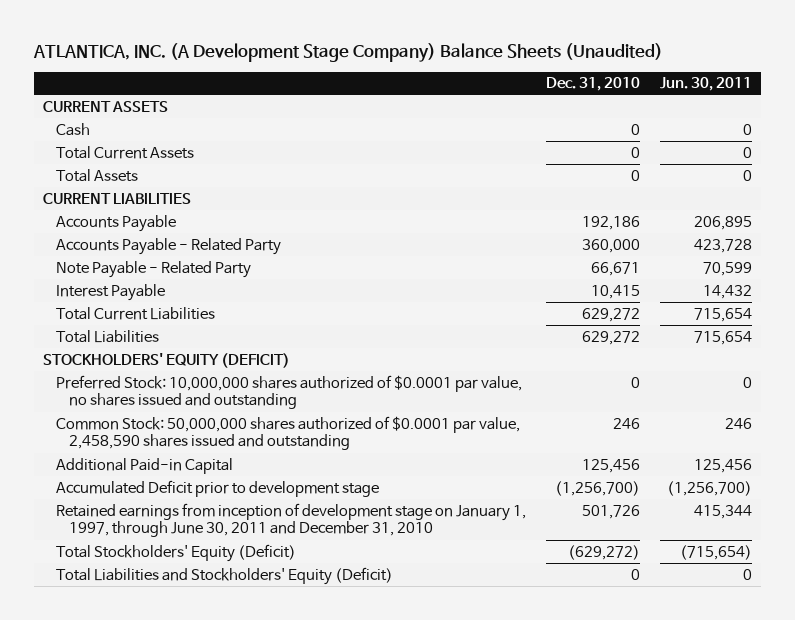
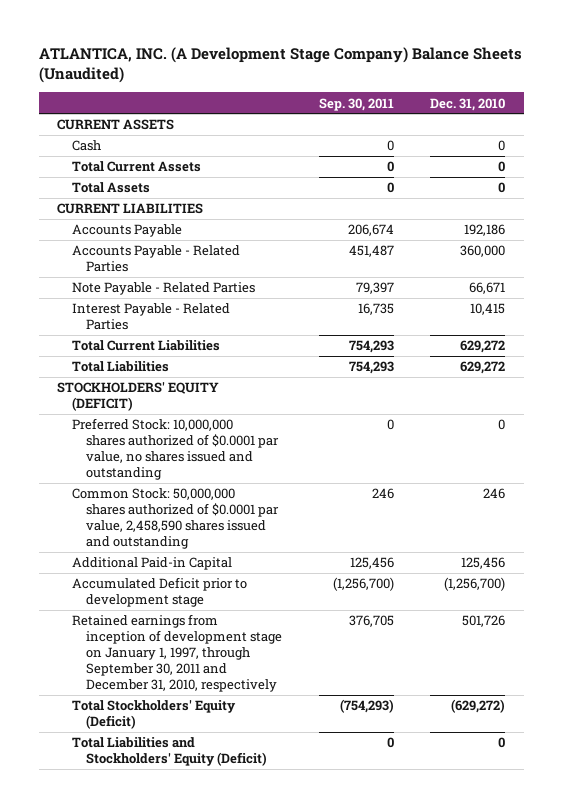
[659,77,752,92] Jun. 30, 2011 -> none
none -> [318,97,394,111] Sep. 30, 2011
[56,237,282,255] Accounts Payable - Related Party -> [71,245,240,273] Accounts Payable - Related Parties
[56,260,252,278] Note Payable - Related Party -> [71,282,255,296] Note Payable - Related Parties
[56,283,166,301] Interest Payable -> [71,303,230,331] Interest Payable - Related Parties
[56,502,527,538] Retained earnings from inception of development stage on January 1, 1997, through June 30, 2011 and December 31, 2010 -> [71,614,283,693] Retained earnings from inception of development stage on January 1, 1997, through September 30, 2011 and December 31, 2010, respectively

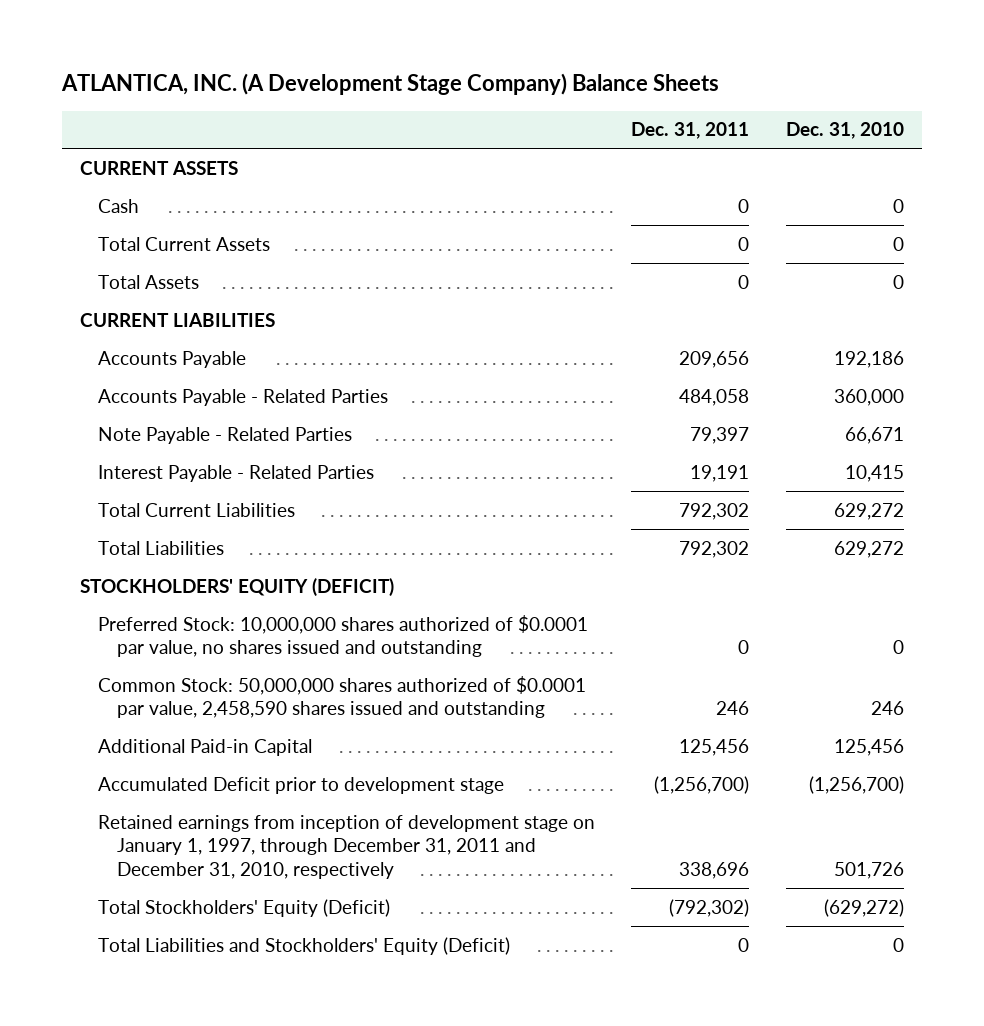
[39,47,523,84] ATLANTICA, INC. (A Development Stage Company) Balance Sheets (Unaudited) -> [60,73,719,96] ATLANTICA, INC. (A Development Stage Company) Balance Sheets
[318,97,394,111] Sep. 30, 2011 -> none
none -> [631,122,750,140] Dec. 31, 2011
[71,614,283,693] Retained earnings from inception of development stage on January 1, 1997, through September 30, 2011 and December 31, 2010, respectively -> [98,814,596,879] Retained earnings from inception of development stage on January 1, 1997, through December 31, 2011 and December 31, 2010, respectively

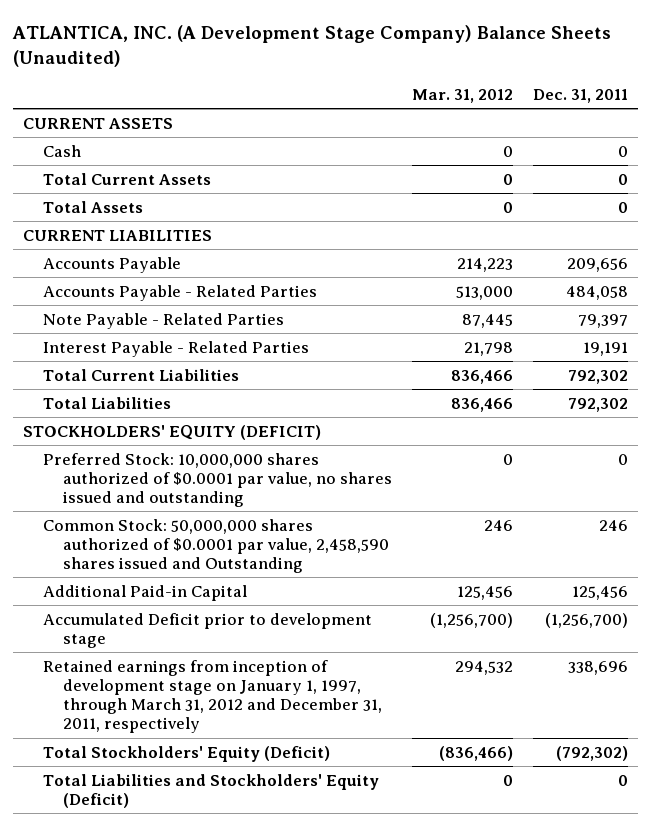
[60,73,719,96] ATLANTICA, INC. (A Development Stage Company) Balance Sheets -> [12,24,612,67] ATLANTICA, INC. (A Development Stage Company) Balance Sheets (Unaudited)
[785,122,904,140] Dec. 31, 2010 -> none
none -> [412,88,514,103] Mar. 31, 2012
[98,675,587,719] Common Stock: 50,000,000 shares authorized of $0.0001 par value, 2,458,590 shares issued and outstanding -> [43,518,389,574] Common Stock: 50,000,000 shares authorized of $0.0001 par value, 2,458,590 shares issued and Outstanding
[98,814,596,879] Retained earnings from inception of development stage on January 1, 1997, through December 31, 2011 and December 31, 2010, respectively -> [43,659,382,734] Retained earnings from inception of development stage on January 1, 1997, through March 31, 2012 and December 31, 2011, respectively

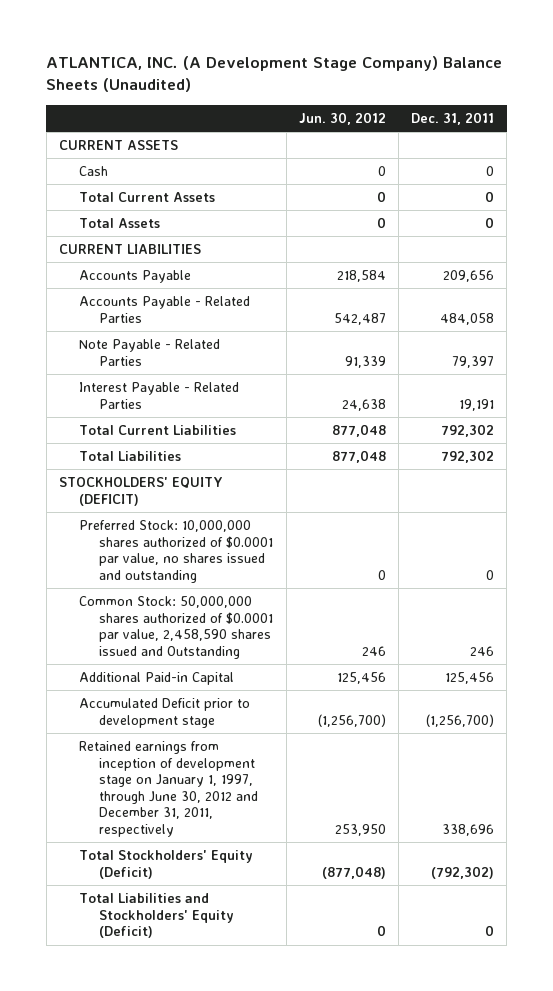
[412,88,514,103] Mar. 31, 2012 -> none
none -> [298,111,386,125] Jun. 30, 2012
[43,659,382,734] Retained earnings from inception of development stage on January 1, 1997, through March 31, 2012 and December 31, 2011, respectively -> [79,741,259,837] Retained earnings from inception of development stage on January 1, 1997, through June 30, 2012 and December 31, 2011, respectively

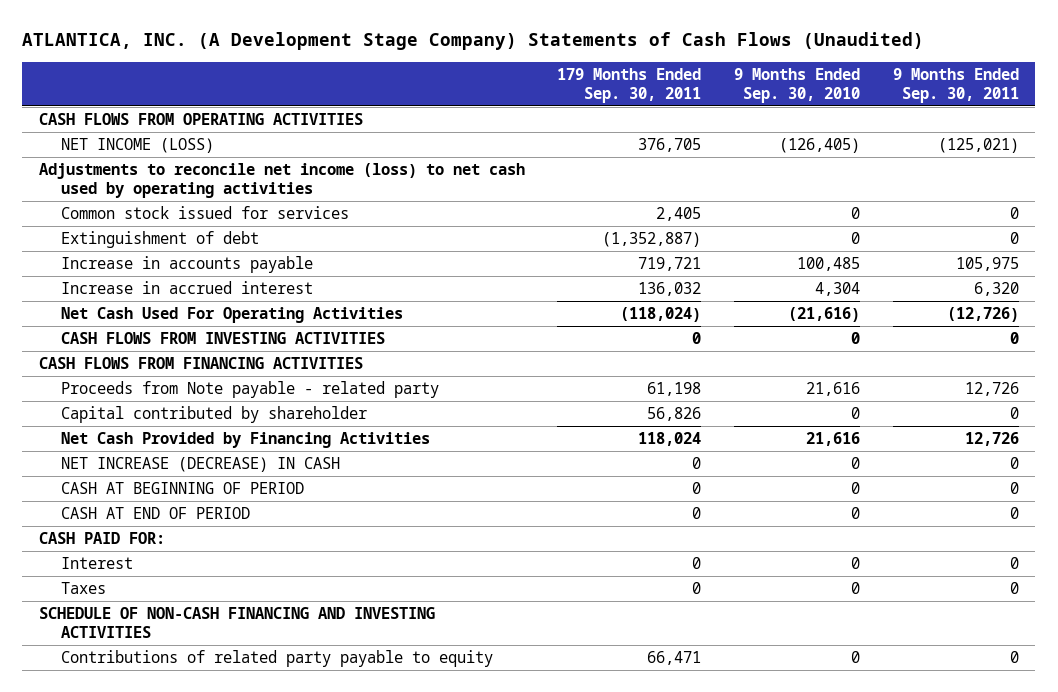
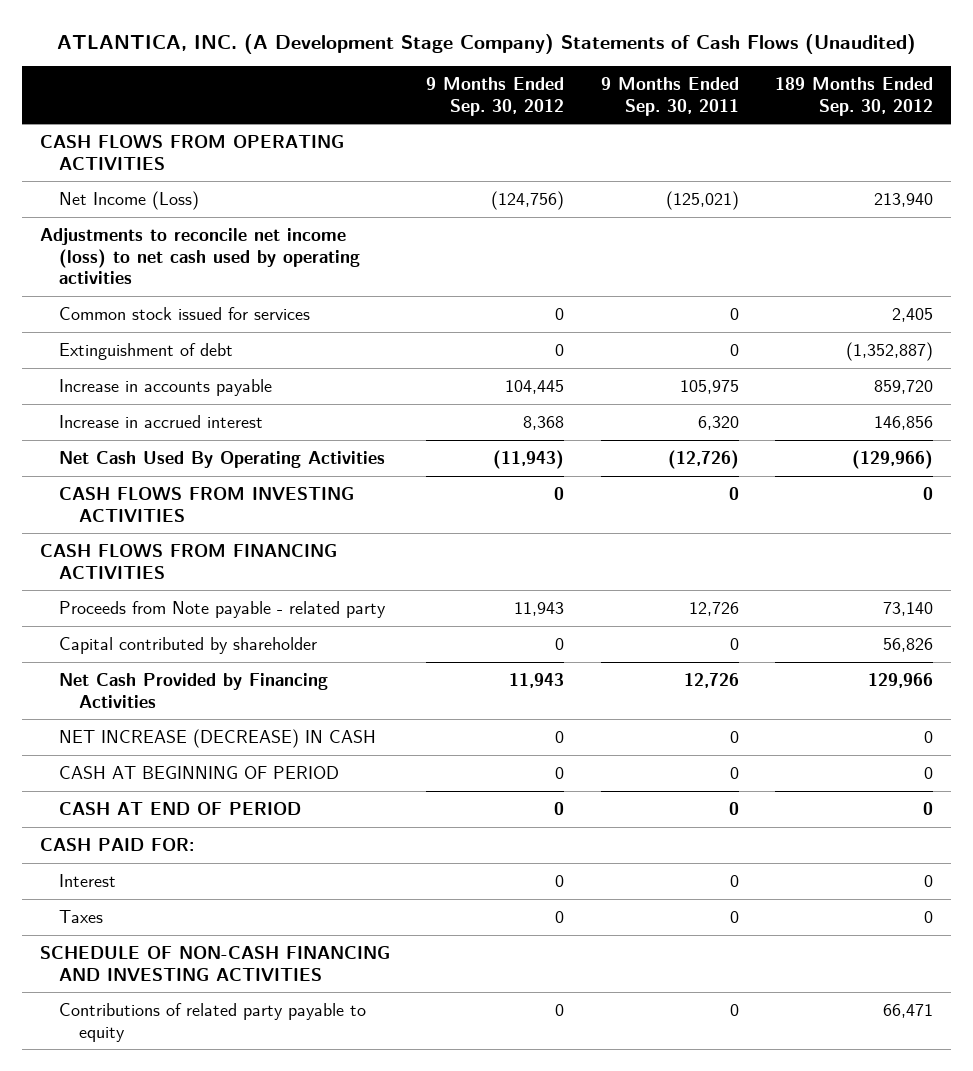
[557,67,702,103] 179 Months Ended Sep. 30, 2011 -> none
[734,67,861,103] 9 Months Ended Sep. 30, 2010 -> none
none -> [426,76,565,116] 9 Months Ended Sep. 30, 2012
none -> [774,76,933,116] 189 Months Ended Sep. 30, 2012
[60,137,214,153] NET INCOME (LOSS) -> [59,190,200,210] Net Income (Loss)
[60,306,403,323] Net Cash Used For Operating Activities -> [59,450,386,468] Net Cash Used By Operating Activities

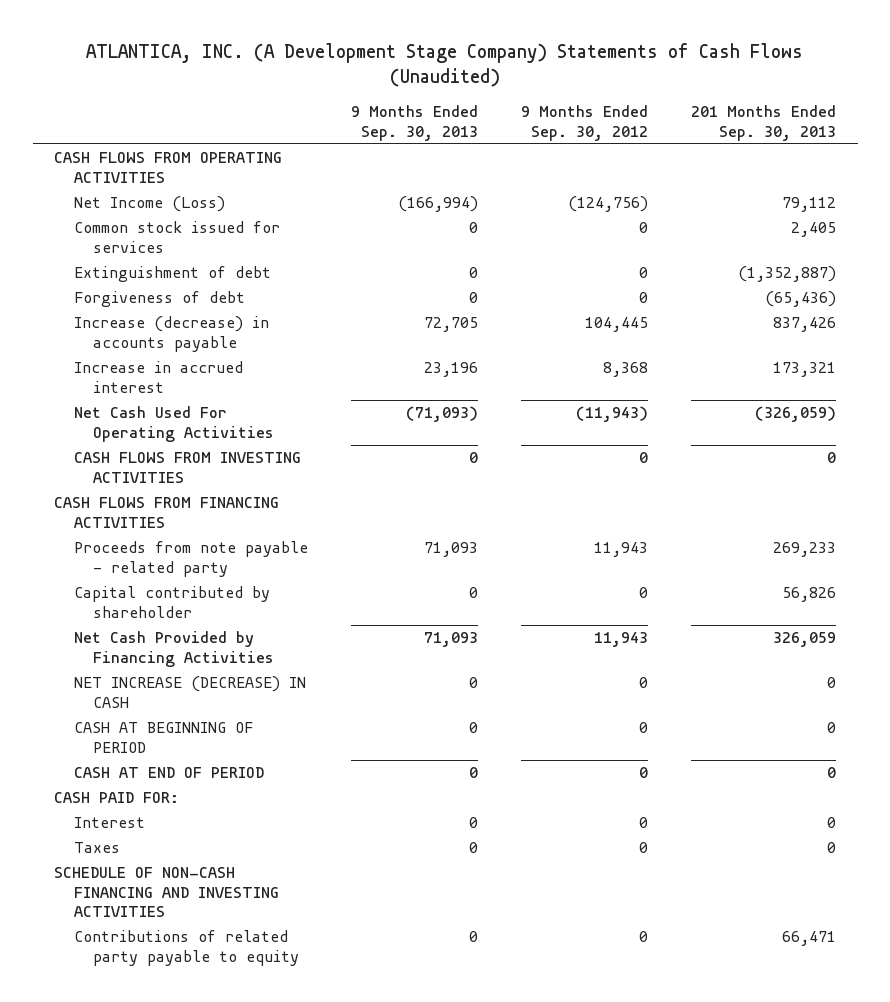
[600,76,739,116] 9 Months Ended Sep. 30, 2011 -> none
[774,76,933,116] 189 Months Ended Sep. 30, 2012 -> none
none -> [350,105,478,141] 9 Months Ended Sep. 30, 2013
none -> [691,105,837,141] 201 Months Ended Sep. 30, 2013
[40,227,361,285] Adjustments to reconcile net income (loss) to net cash used by operating activities -> none
none -> [73,291,245,308] Forgiveness of debt
[59,378,273,396] Increase in accounts payable -> [73,316,269,352] Increase (decrease) in accounts payable
[59,450,386,468] Net Cash Used By Operating Activities -> [73,406,275,442] Net Cash Used For Operating Activities
[59,600,387,618] Proceeds from Note payable - related party -> [73,541,308,577] Proceeds from note payable - related party

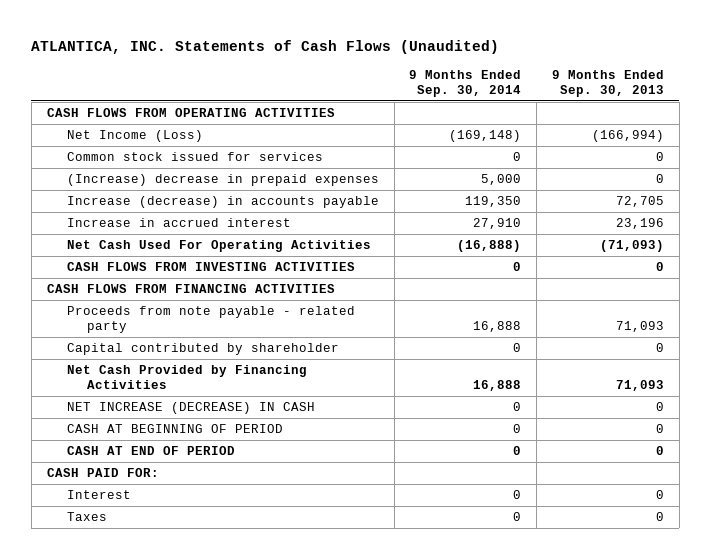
[86,42,804,87] ATLANTICA, INC. (A Development Stage Company) Statements of Cash Flows (Unaudited) -> [31,40,500,55] ATLANTICA, INC. Statements of Cash Flows (Unaudited)
[521,105,649,141] 9 Months Ended Sep. 30, 2012 -> none
[691,105,837,141] 201 Months Ended Sep. 30, 2013 -> none
none -> [409,69,522,97] 9 Months Ended Sep. 30, 2014
[73,266,271,283] Extinguishment of debt -> none
[73,291,245,308] Forgiveness of debt -> none
none -> [66,174,379,187] (Increase) decrease in prepaid expenses
[54,867,279,918] SCHEDULE OF NON-CASH FINANCING AND INVESTING ACTIVITIES -> none
[73,930,300,966] Contributions of related party payable to equity -> none

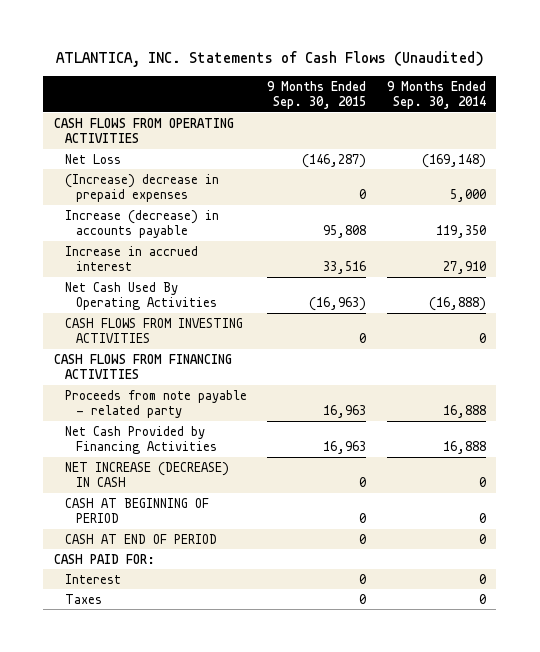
[551,69,664,97] 9 Months Ended Sep. 30, 2013 -> none
none -> [267,80,367,110] 9 Months Ended Sep. 30, 2015
[66,152,323,162] Common stock issued for services -> none
[66,130,203,143] Net Income (Loss) -> [64,153,121,164] Net Loss
[66,240,371,253] Net Cash Used For Operating Activities -> [64,281,217,310] Net Cash Used By Operating Activities
[66,343,339,356] Capital contributed by shareholder -> none

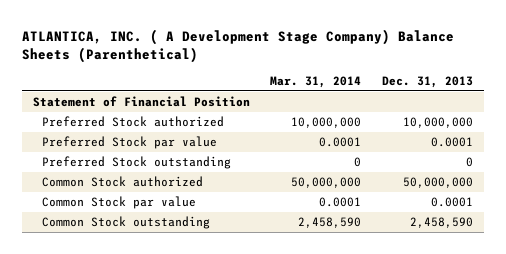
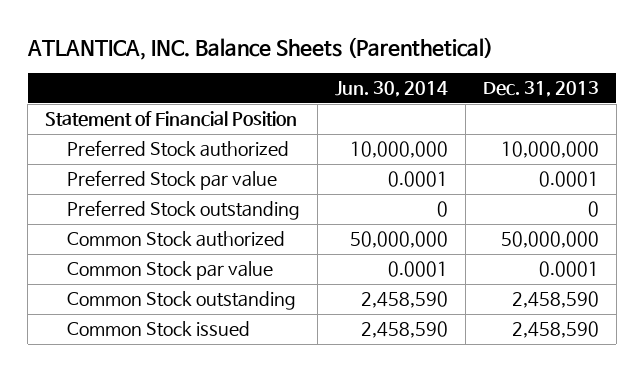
[22,28,455,64] ATLANTICA, INC. ( A Development Stage Company) Balance Sheets (Parenthetical) -> [26,37,493,61] ATLANTICA, INC. Balance Sheets (Parenthetical)
[270,75,362,88] Mar. 31, 2014 -> none
none -> [335,81,449,98] Jun. 30, 2014
none -> [67,321,251,338] Common Stock issued

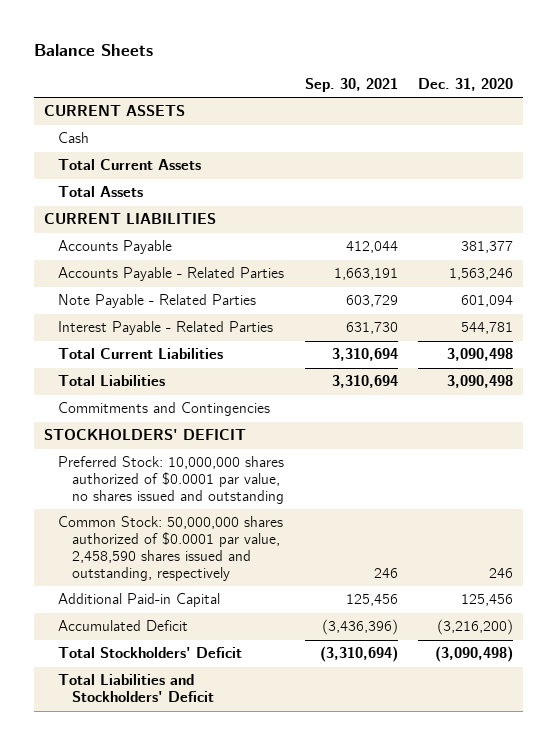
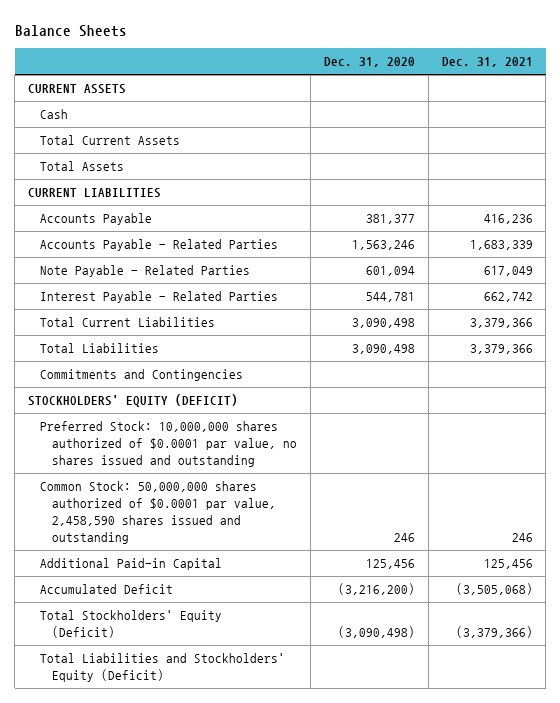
[304,78,398,93] Sep. 30, 2021 -> none
none -> [441,57,533,68] Dec. 31, 2021
[43,429,246,441] STOCKHOLDERS' DEFICIT -> [27,394,238,408] STOCKHOLDERS' EQUITY (DEFICIT)
[58,516,284,581] Common Stock: 50,000,000 shares authorized of $0.0001 par value, 2,458,590 shares issued and outstanding, respectively -> [40,481,277,545] Common Stock: 50,000,000 shares authorized of $0.0001 par value, 2,458,590 shares issued and outstanding
[58,647,243,659] Total Stockholders' Deficit -> [40,610,223,639] Total Stockholders' Equity (Deficit)
[58,674,215,703] Total Liabilities and Stockholders' Deficit -> [40,653,286,683] Total Liabilities and Stockholders' Equity (Deficit)

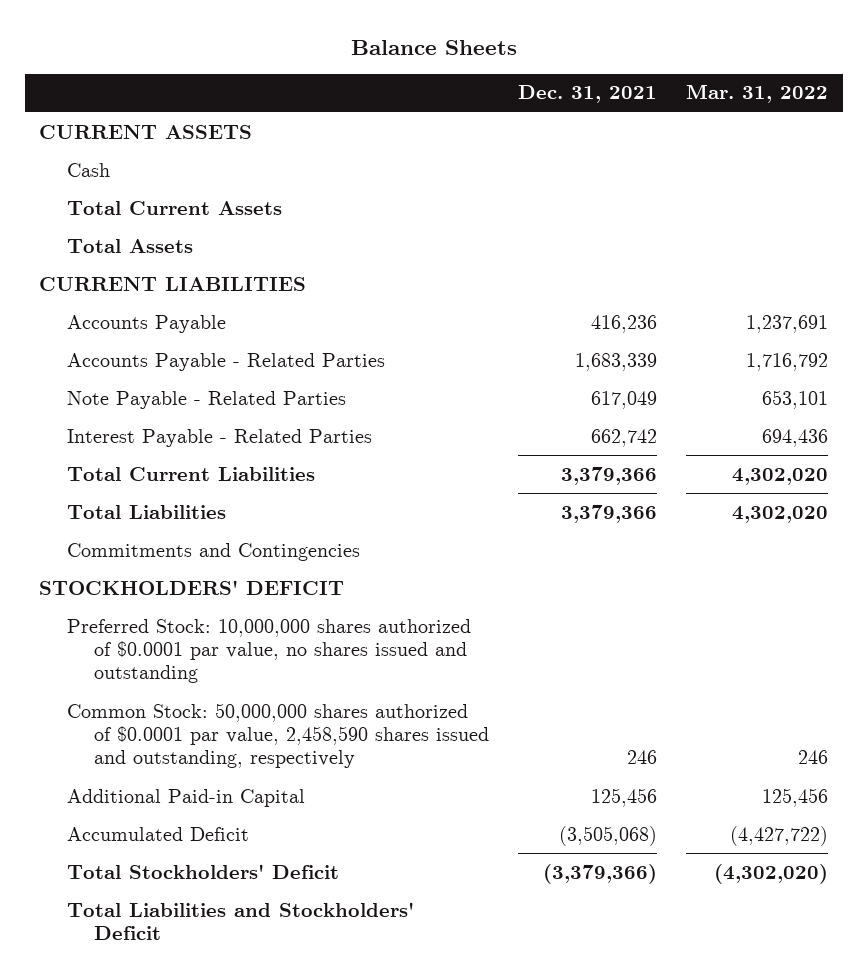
[323,57,415,68] Dec. 31, 2020 -> none
none -> [686,84,829,104] Mar. 31, 2022
[27,394,238,408] STOCKHOLDERS' EQUITY (DEFICIT) -> [39,579,345,595] STOCKHOLDERS' DEFICIT
[40,481,277,545] Common Stock: 50,000,000 shares authorized of $0.0001 par value, 2,458,590 shares issued and outstanding -> [66,702,489,769] Common Stock: 50,000,000 shares authorized of $0.0001 par value, 2,458,590 shares issued and outstanding, respectively
[40,610,223,639] Total Stockholders' Equity (Deficit) -> [66,863,339,879] Total Stockholders' Deficit
[40,653,286,683] Total Liabilities and Stockholders' Equity (Deficit) -> [66,901,414,940] Total Liabilities and Stockholders' Deficit

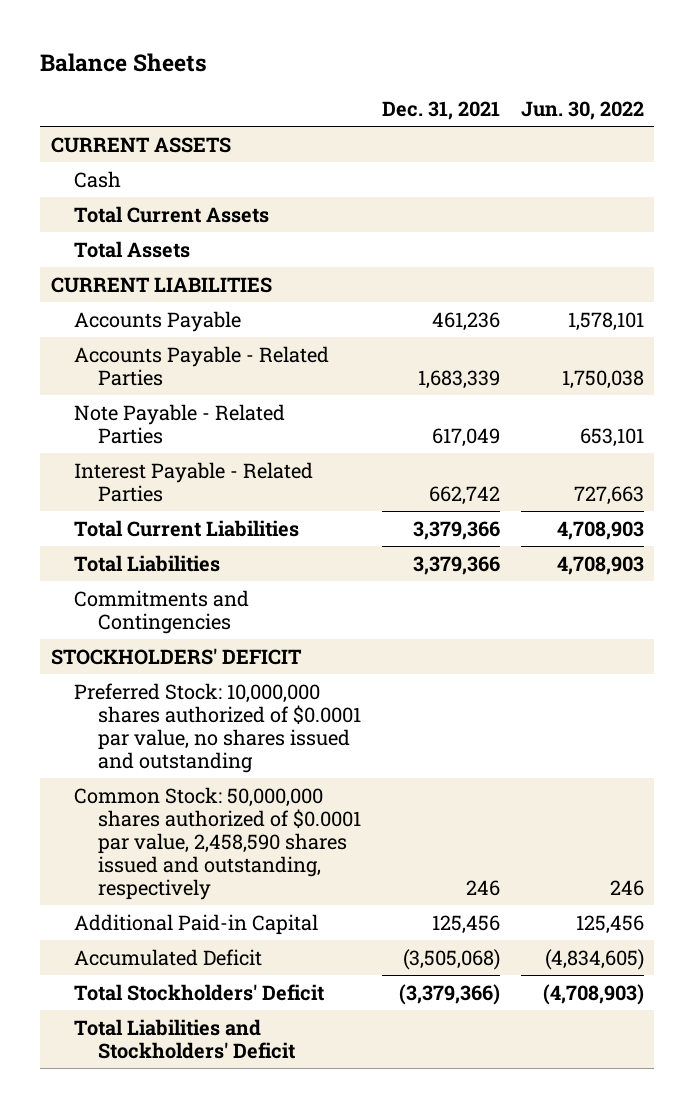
[686,84,829,104] Mar. 31, 2022 -> none
none -> [520,100,644,120] Jun. 30, 2022
[591,314,658,333] 416,236 -> [431,311,500,331] 461,236

